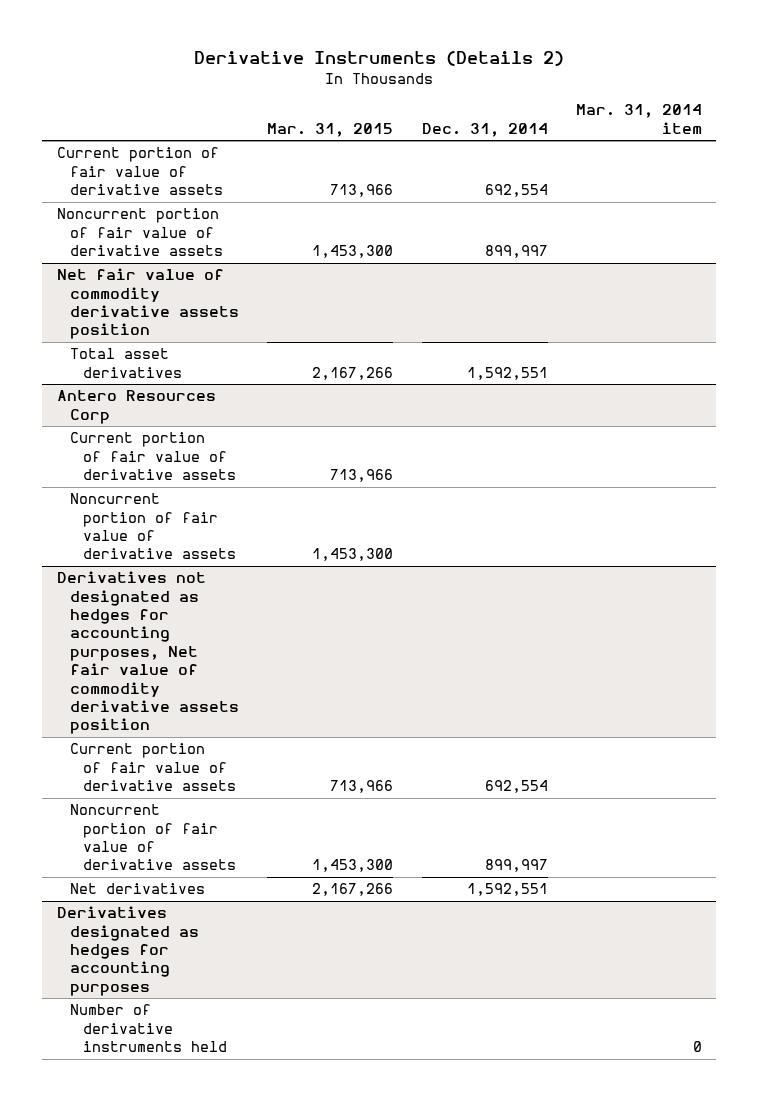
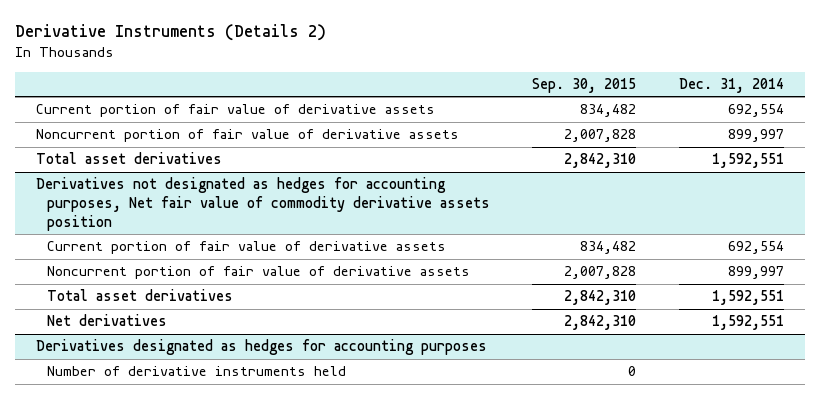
[267,122,394,137] Mar. 31, 2015 -> none
[576,104,703,134] Mar. 31, 2014 item -> none
none -> [532,78,637,94] Sep. 30, 2015
[56,268,239,340] Net fair value of commodity derivative assets position -> none
[56,390,216,424] Antero Resources Corp -> none
[69,432,236,481] Current portion of fair value of derivative assets -> none
[69,493,236,560] Noncurrent portion of fair value of derivative assets -> none
none -> [46,289,233,302] Total asset derivatives

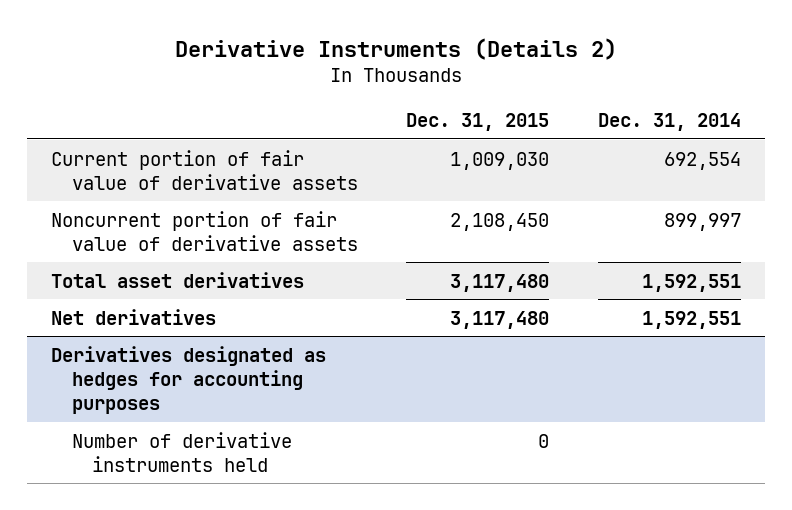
[532,78,637,94] Sep. 30, 2015 -> none
none -> [406,113,550,132] Dec. 31, 2015
[36,177,490,232] Derivatives not designated as hedges for accounting purposes, Net fair value of commodity derivative assets position -> none
[46,241,446,255] Current portion of fair value of derivative assets -> none
[46,266,470,280] Noncurrent portion of fair value of derivative assets -> none
[46,289,233,302] Total asset derivatives -> none

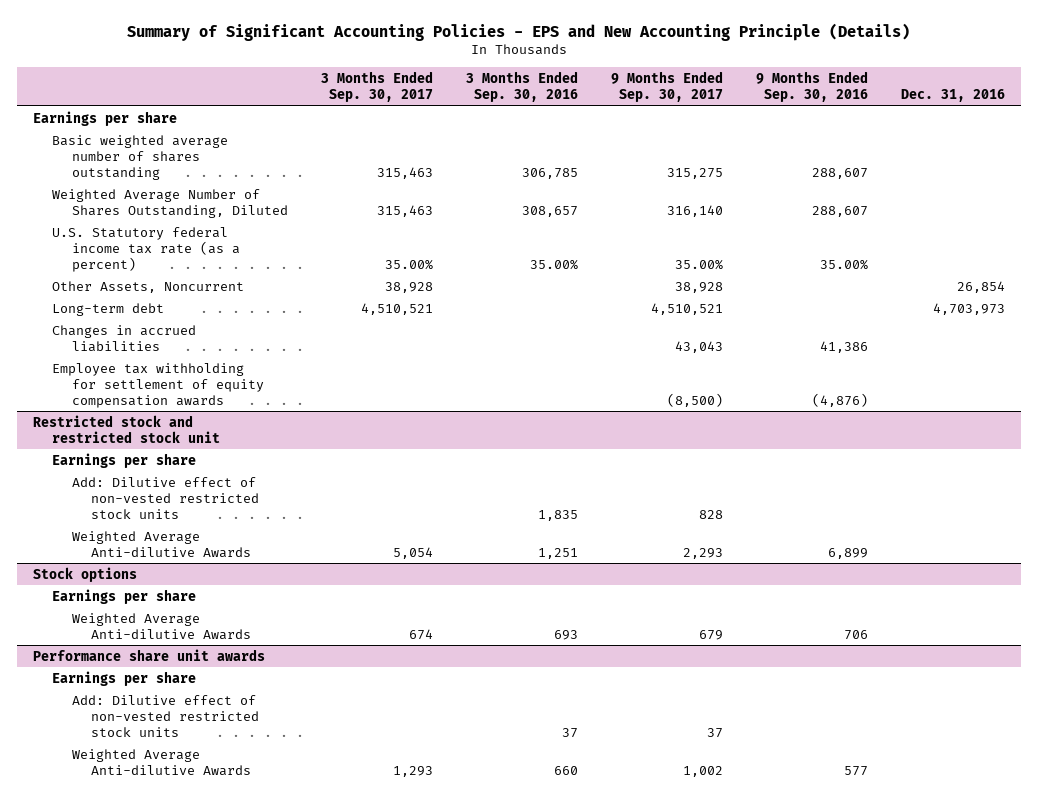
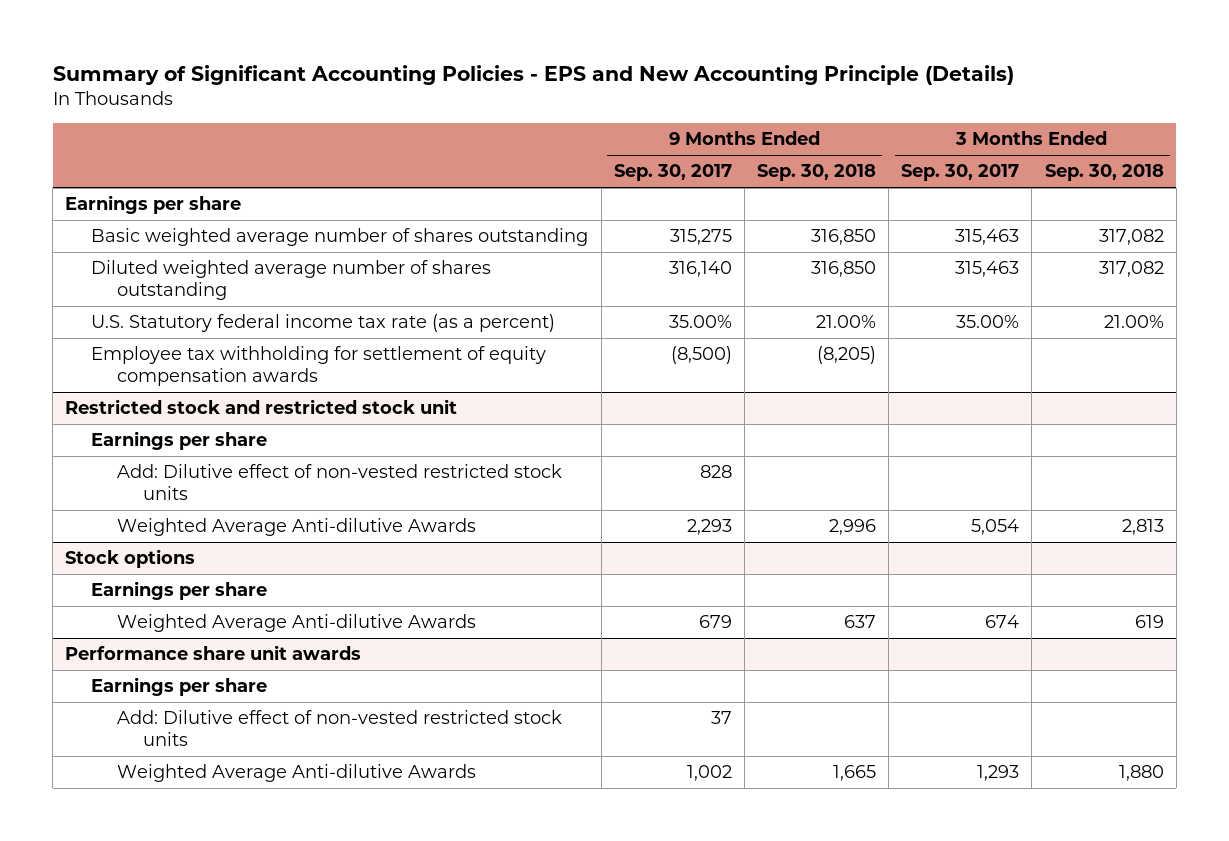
[465,71,578,102] 3 Months Ended Sep. 30, 2016 -> none
[755,71,868,102] 9 Months Ended Sep. 30, 2016 -> none
[900,88,1005,102] Dec. 31, 2016 -> none
none -> [756,164,876,182] Sep. 30, 2018
none -> [1044,164,1164,182] Sep. 30, 2018
[52,188,288,218] Weighted Average Number of Shares Outstanding, Diluted -> [91,260,492,300] Diluted weighted average number of shares outstanding
[52,280,245,293] Other Assets, Noncurrent -> none
[52,302,165,316] Long-term debt -> none
[52,324,197,352] Changes in accrued liabilities -> none

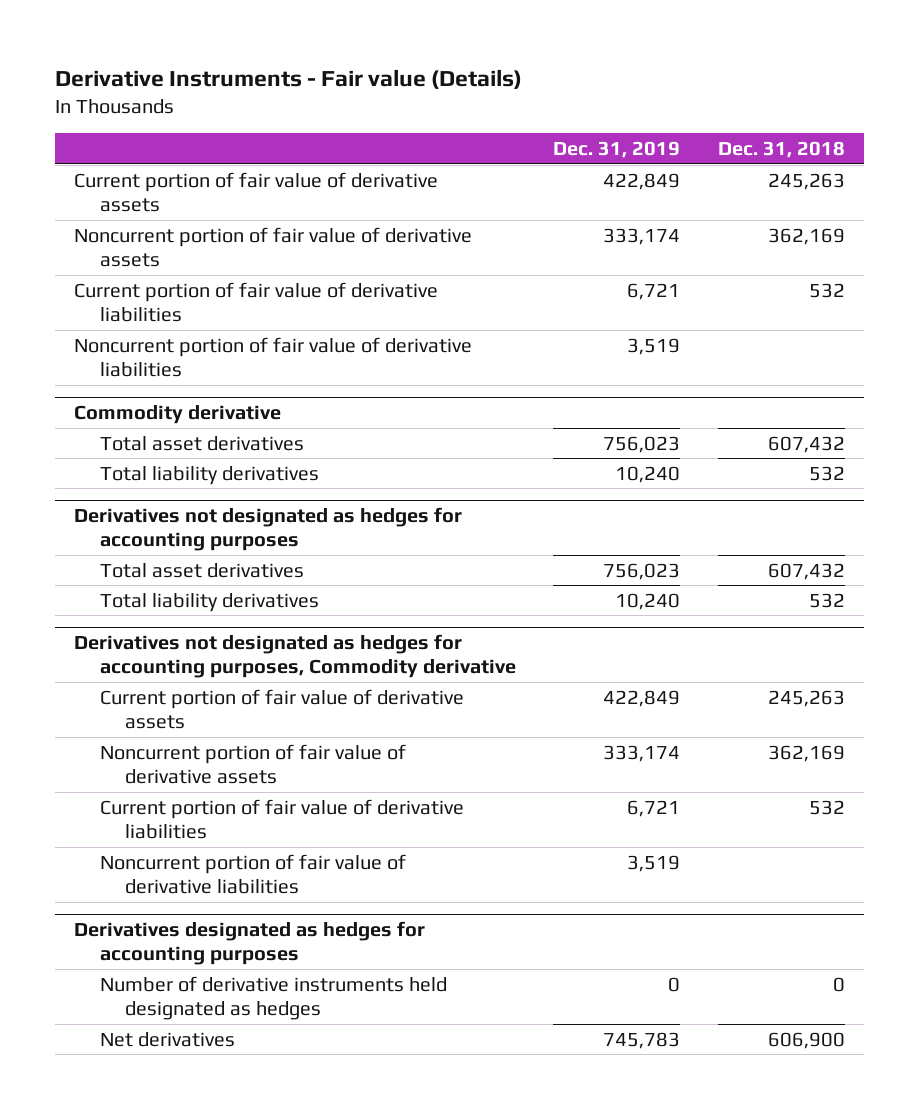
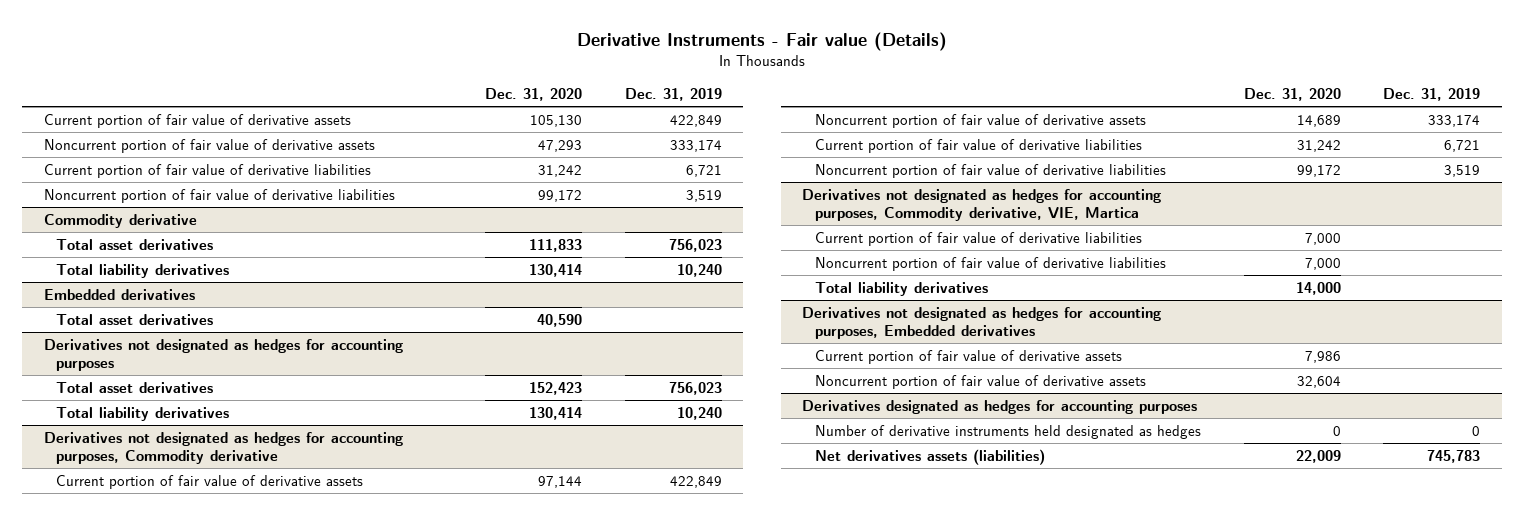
[718,140,846,158] Dec. 31, 2018 -> none
none -> [484,88,582,102] Dec. 31, 2020
none -> [43,288,195,300] Embedded derivatives
none -> [56,313,214,325] Total asset derivatives
none -> [802,188,1162,221] Derivatives not designated as hedges for accounting purposes, Commodity derivative, VIE, Martica
none -> [814,231,1142,246] Current portion of fair value of derivative liabilities
none -> [814,256,1166,271] Noncurrent portion of fair value of derivative liabilities
none -> [814,281,988,296] Total liability derivatives
none -> [802,306,1162,339] Derivatives not designated as hedges for accounting purposes, Embedded derivatives
none -> [814,349,1122,364] Current portion of fair value of derivative assets
none -> [814,374,1146,389] Noncurrent portion of fair value of derivative assets
[99,1031,235,1047] Net derivatives -> [814,448,1045,465] Net derivatives assets (liabilities)

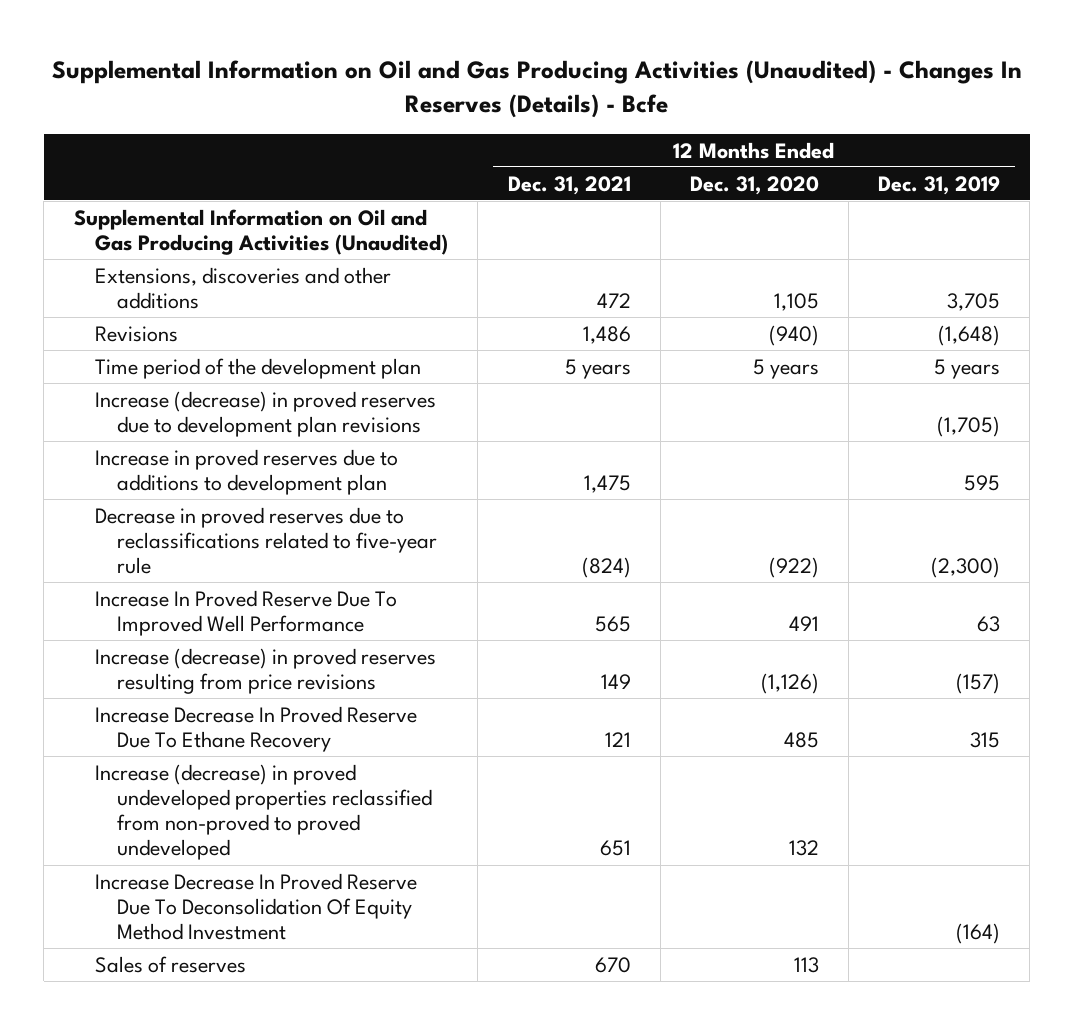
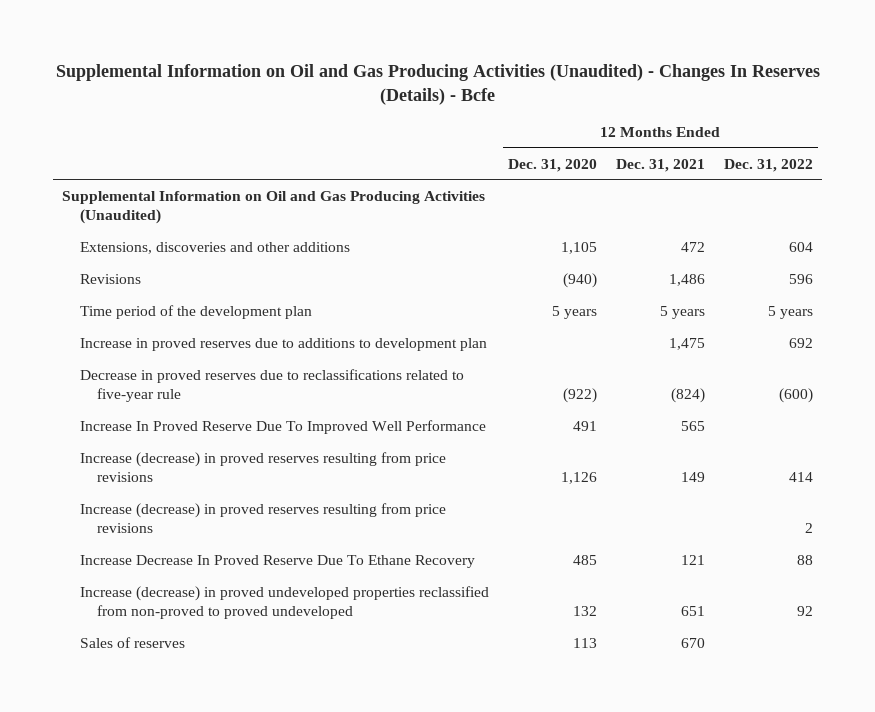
[878,175,1001,195] Dec. 31, 2019 -> none
none -> [723,158,813,172] Dec. 31, 2022
[95,390,437,437] Increase (decrease) in proved reserves due to development plan revisions -> none
[760,672,819,694] (1,126) -> [560,472,597,485] 1,126
none -> [79,502,446,534] Increase (decrease) in proved reserves resulting from price revisions
[95,872,418,941] Increase Decrease In Proved Reserve Due To Deconsolidation Of Equity Method Investment -> none

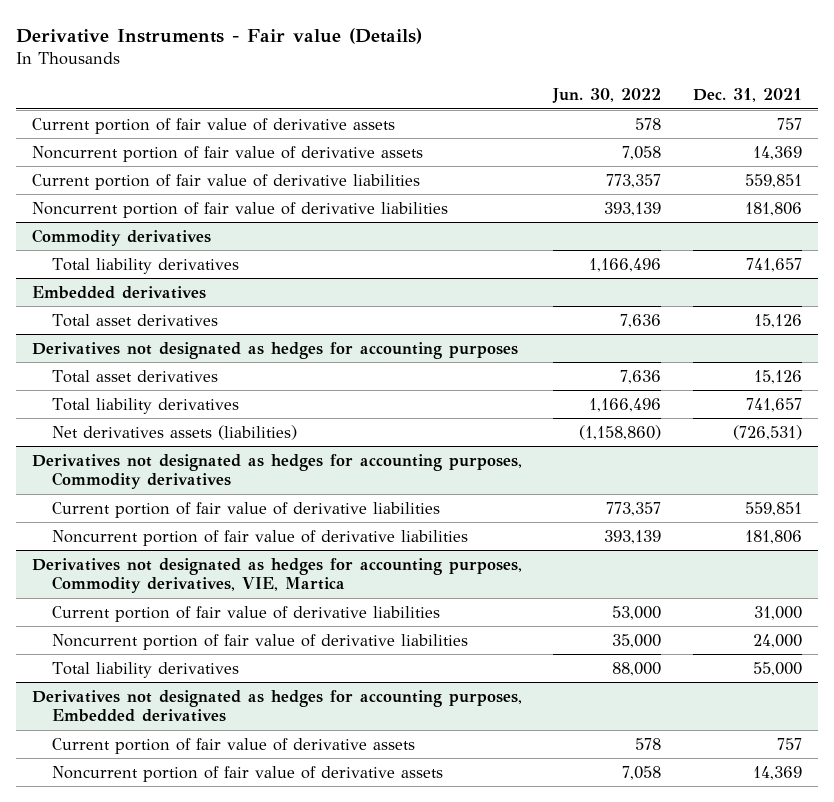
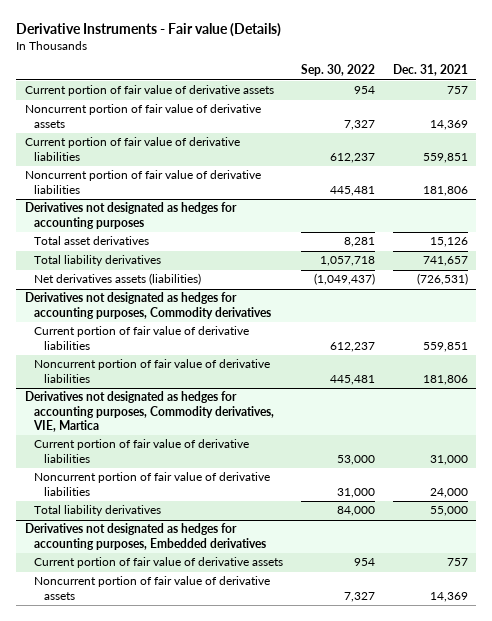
[552,88,662,104] Jun. 30, 2022 -> none
none -> [300,64,375,77] Sep. 30, 2022
[31,228,211,246] Commodity derivatives -> none
[51,257,239,274] Total liability derivatives -> none
[31,285,206,299] Embedded derivatives -> none
[51,313,218,327] Total asset derivatives -> none

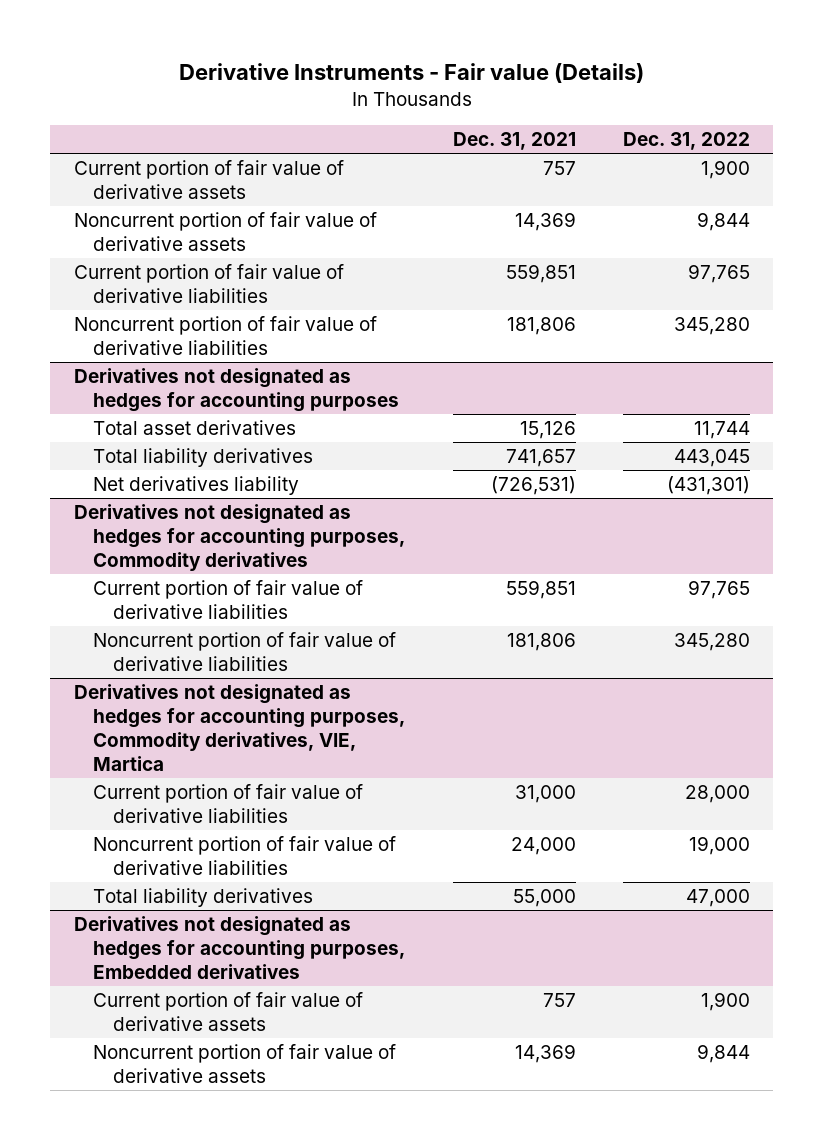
[300,64,375,77] Sep. 30, 2022 -> none
none -> [622,132,750,151] Dec. 31, 2022
[34,273,202,286] Net derivatives assets (liabilities) -> [93,476,300,496] Net derivatives liability

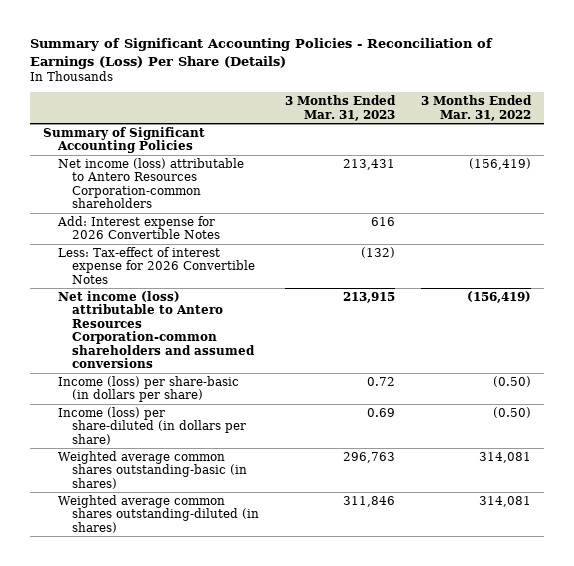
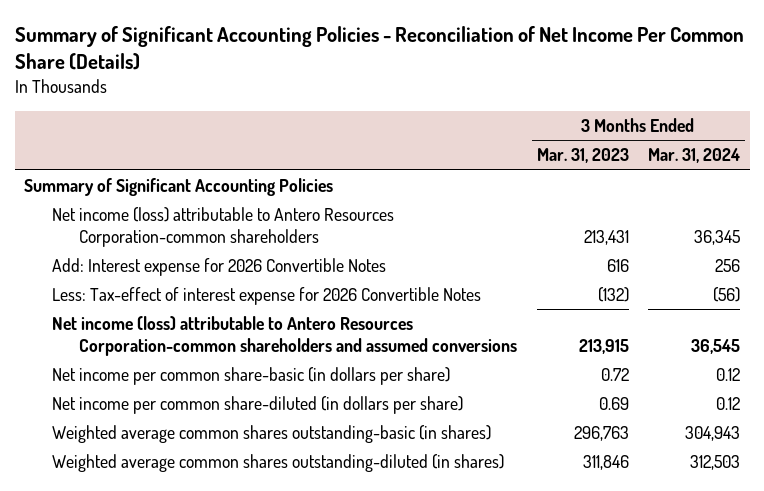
[30,37,494,69] Summary of Significant Accounting Policies - Reconciliation of Earnings (Loss) Per Share (Details) -> [14,26,744,71] Summary of Significant Accounting Policies - Reconciliation of Net Income Per Common Share (Details)
[420,95,532,121] 3 Months Ended Mar. 31, 2022 -> none
none -> [648,148,741,164] Mar. 31, 2024
[57,375,239,403] Income (loss) per share-basic (in dollars per share) -> [51,367,450,386] Net income per common share-basic (in dollars per share)
[57,406,246,445] Income (loss) per share-diluted (in dollars per share) -> [51,396,463,415] Net income per common share-diluted (in dollars per share)

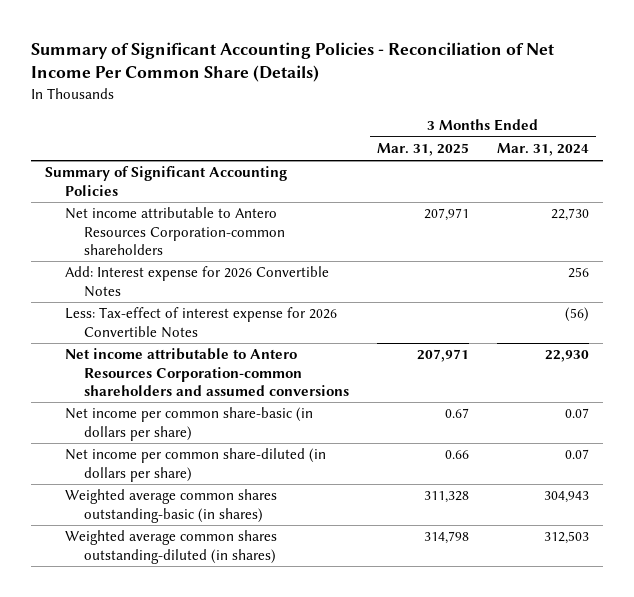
[536,148,629,164] Mar. 31, 2023 -> none
none -> [377,143,470,157] Mar. 31, 2025
[51,207,394,247] Net income (loss) attributable to Antero Resources Corporation-common shareholders -> [64,207,286,255] Net income attributable to Antero Resources Corporation-common shareholders
[694,229,741,245] 36,345 -> [550,208,589,222] 22,730
[51,316,518,356] Net income (loss) attributable to Antero Resources Corporation-common shareholders and assumed conversions -> [64,348,350,396] Net income attributable to Antero Resources Corporation-common shareholders and assumed conversions
[691,338,741,354] 36,545 -> [544,350,589,363] 22,930
[716,368,741,382] 0.12 -> [564,408,589,419] 0.07
[716,397,741,411] 0.12 -> [564,449,589,460] 0.07

